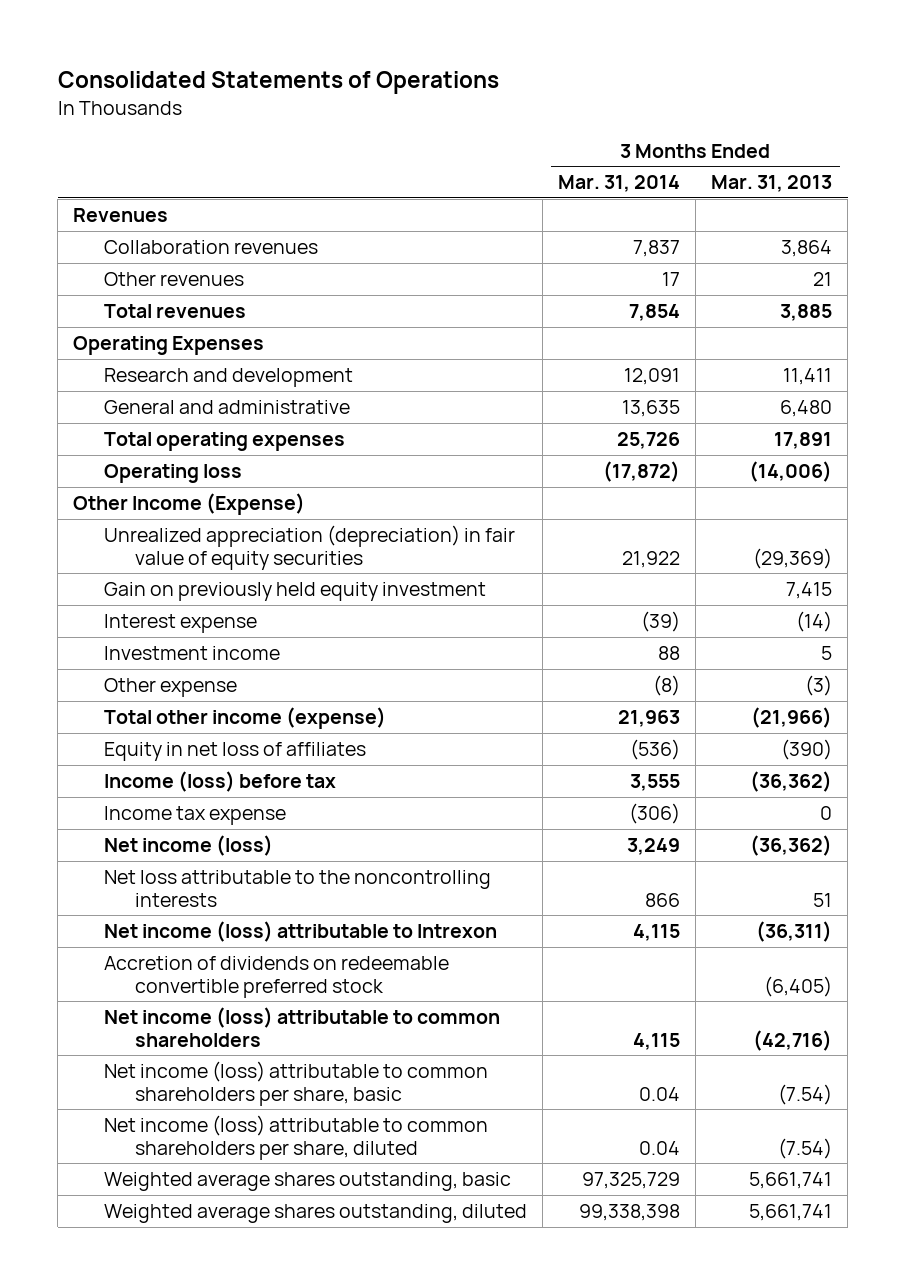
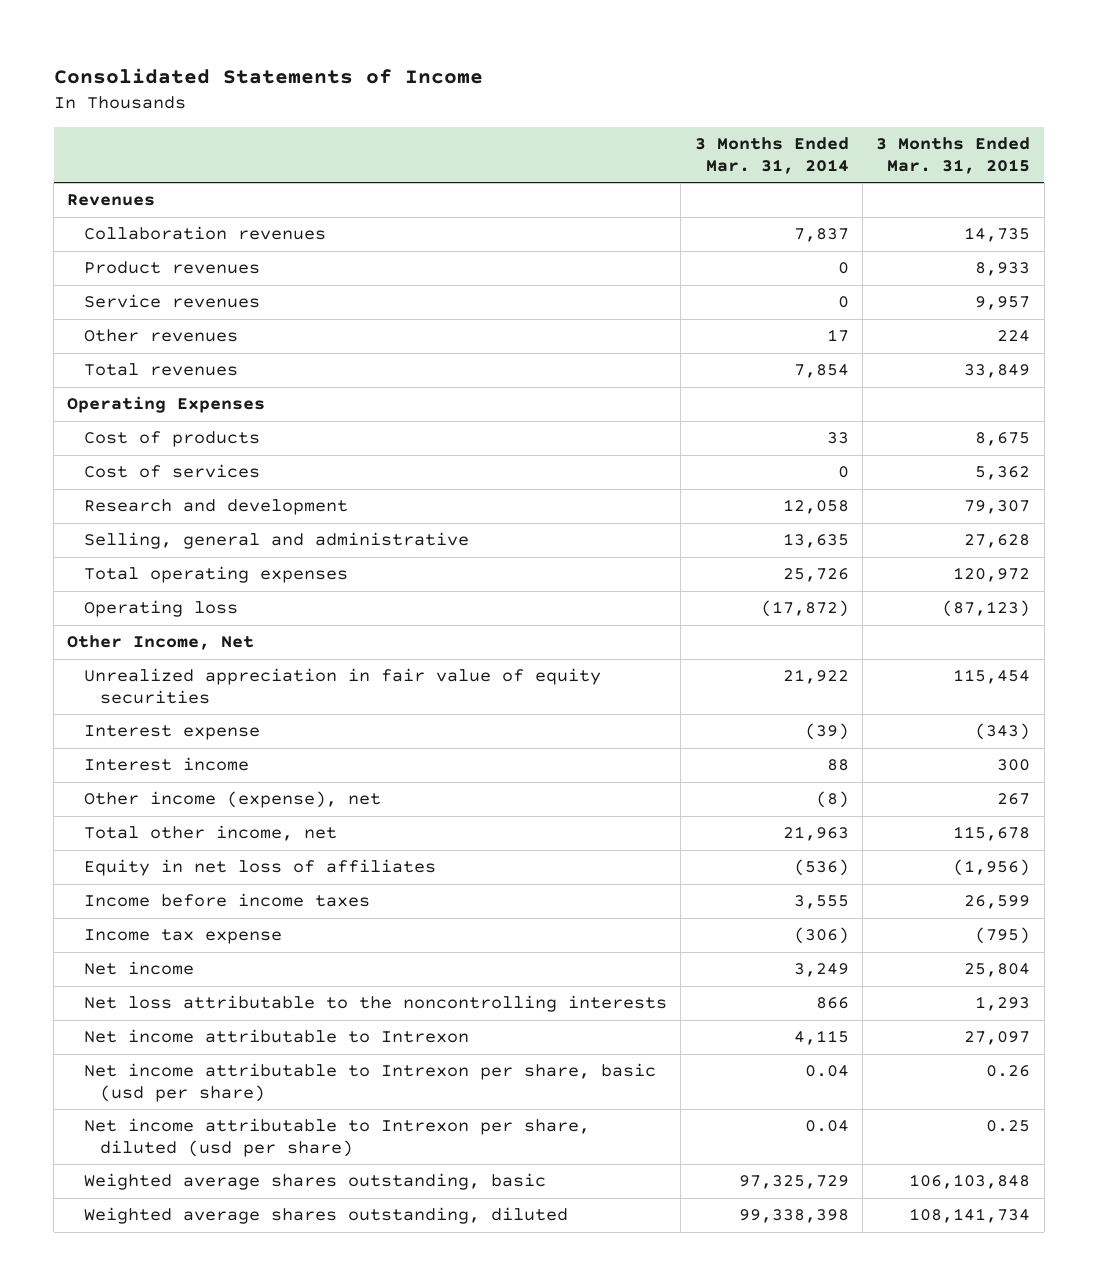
[57,71,499,95] Consolidated Statements of Operations -> [53,67,483,84] Consolidated Statements of Income
[711,175,833,193] Mar. 31, 2013 -> none
none -> [876,136,1031,174] 3 Months Ended Mar. 31, 2015
none -> [83,261,260,275] Product revenues
none -> [83,294,260,309] Service revenues
none -> [83,431,260,448] Cost of products
none -> [83,464,260,479] Cost of services
[624,367,681,385] 12,091 -> [782,499,849,515] 12,058
[104,399,351,414] General and administrative -> [83,532,469,550] Selling, general and administrative
[104,581,487,601] Gain on previously held equity investment -> none
[73,492,306,515] Other Income (Expense) -> [67,635,255,651] Other Income, Net
[104,524,516,570] Unrealized appreciation (depreciation) in fair value of equity securities -> [83,668,601,705] Unrealized appreciation in fair value of equity securities
[104,645,281,660] Investment income -> [83,757,249,772] Interest income
[104,677,238,697] Other expense -> [83,791,381,809] Other income (expense), net
[104,706,387,729] Total other income (expense) -> [83,825,337,842] Total other income, net
[104,770,337,792] Income (loss) before tax -> [83,893,370,908] Income before income taxes
[104,834,274,856] Net income (loss) -> [83,961,194,976] Net income
[104,955,450,998] Accretion of dividends on redeemable convertible preferred stock -> none
[104,1006,501,1047] Net income (loss) attributable to common shareholders -> none
[104,920,498,942] Net income (loss) attributable to Intrexon -> [83,1029,469,1044] Net income attributable to Intrexon
[104,1060,489,1106] Net income (loss) attributable to common shareholders per share, basic -> [83,1063,656,1103] Net income attributable to Intrexon per share, basic (usd per share)
[104,1114,489,1160] Net income (loss) attributable to common shareholders per share, diluted -> [83,1118,590,1158] Net income attributable to Intrexon per share, diluted (usd per share)

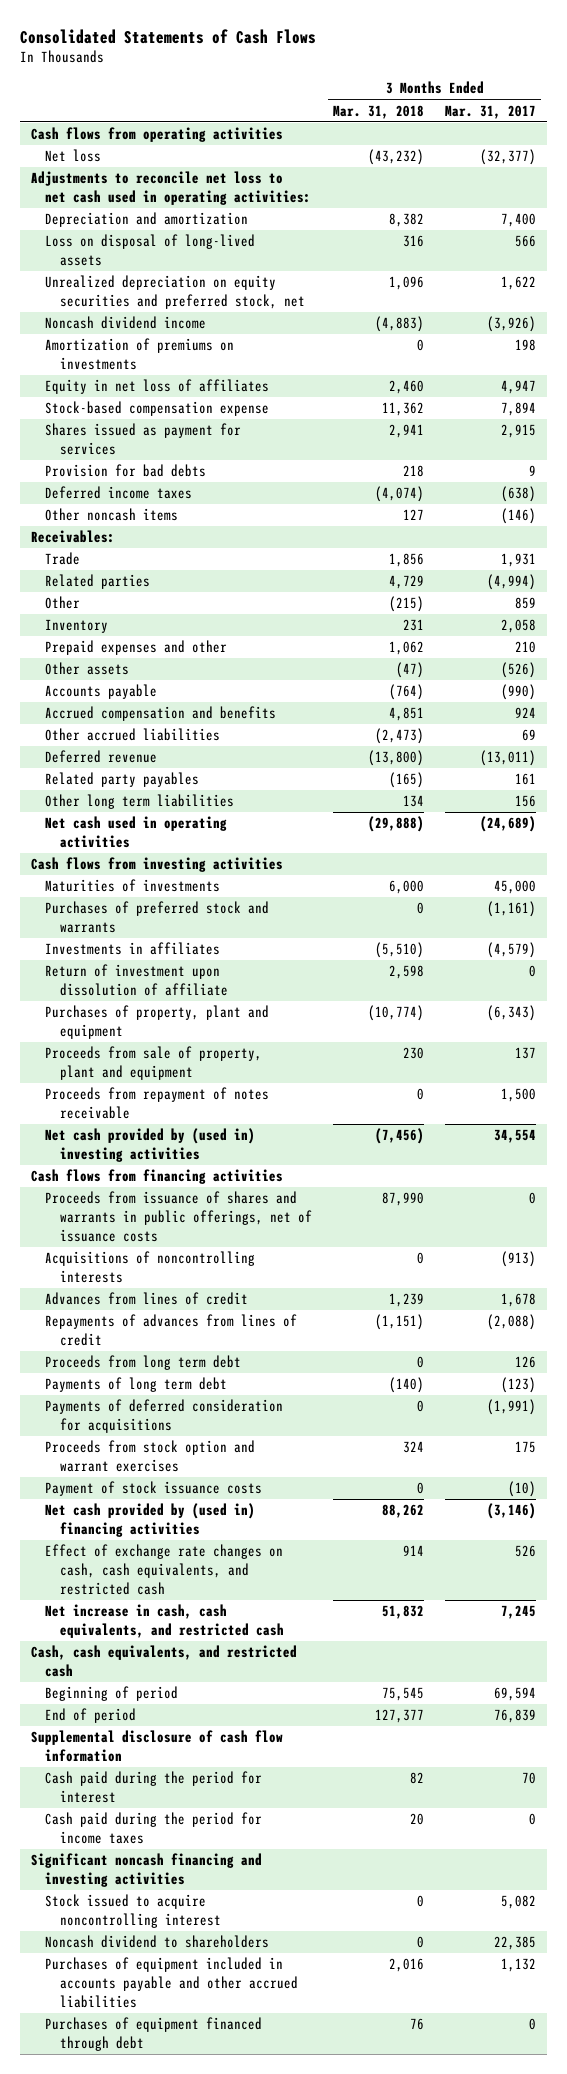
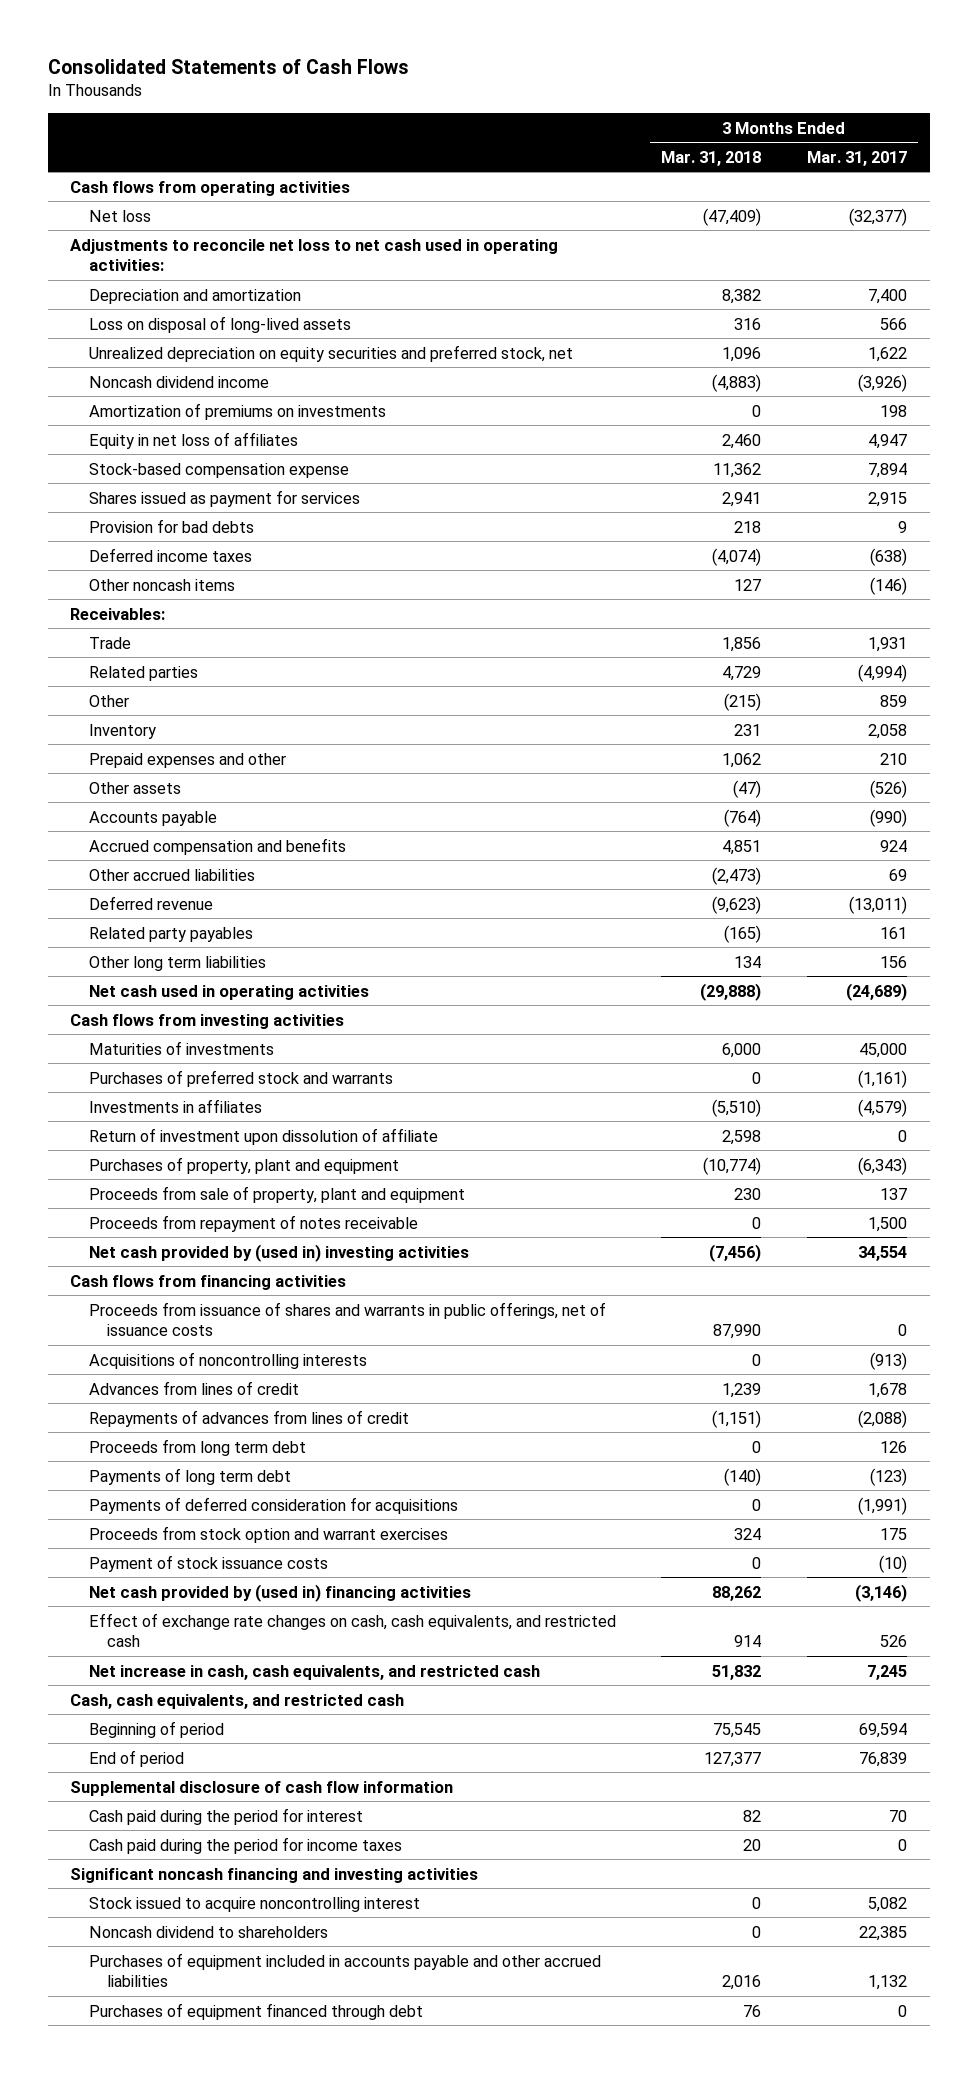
[368,149,425,166] (43,232) -> [703,207,762,226] (47,409)
[368,750,425,767] (13,800) -> [712,895,762,914] (9,623)

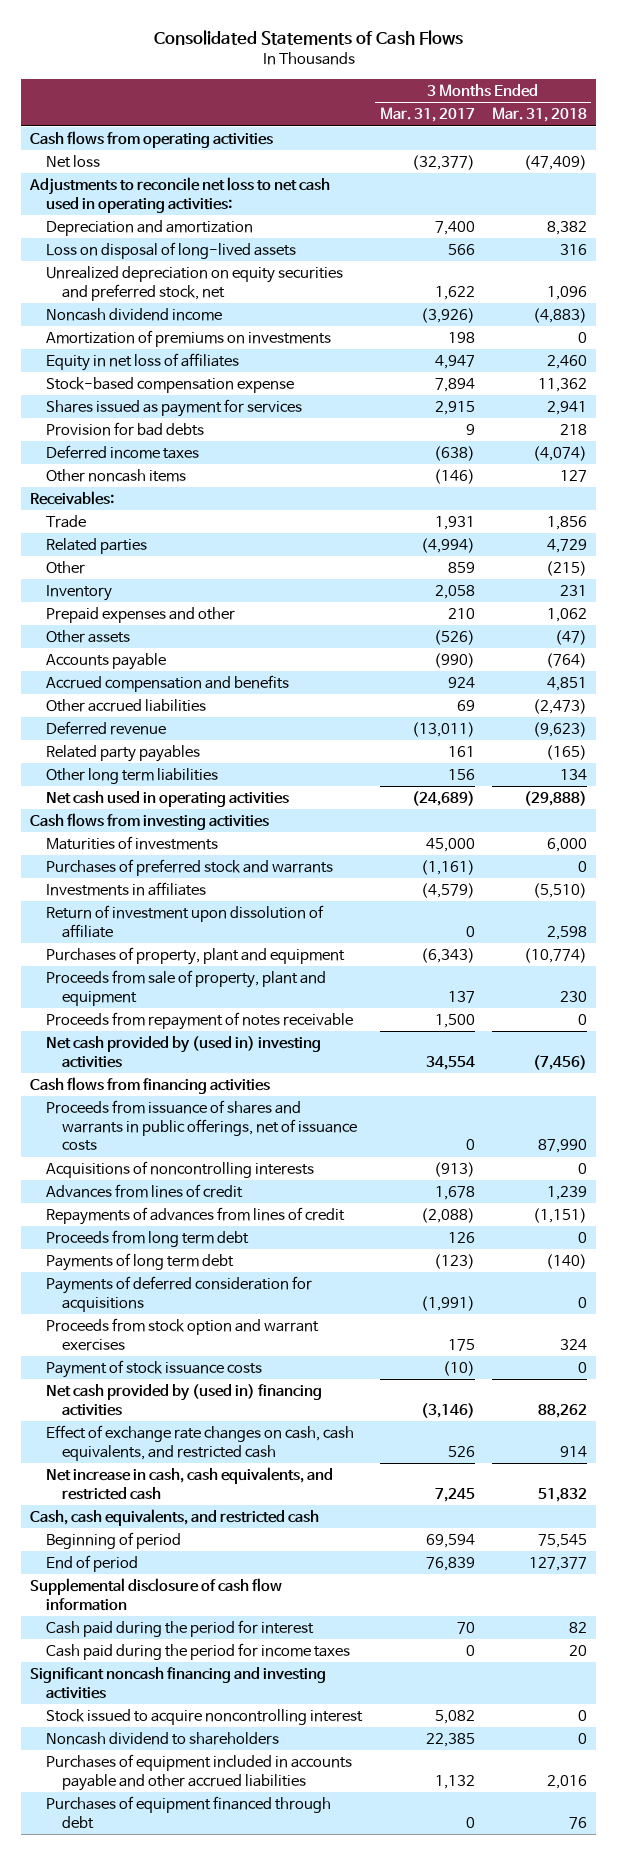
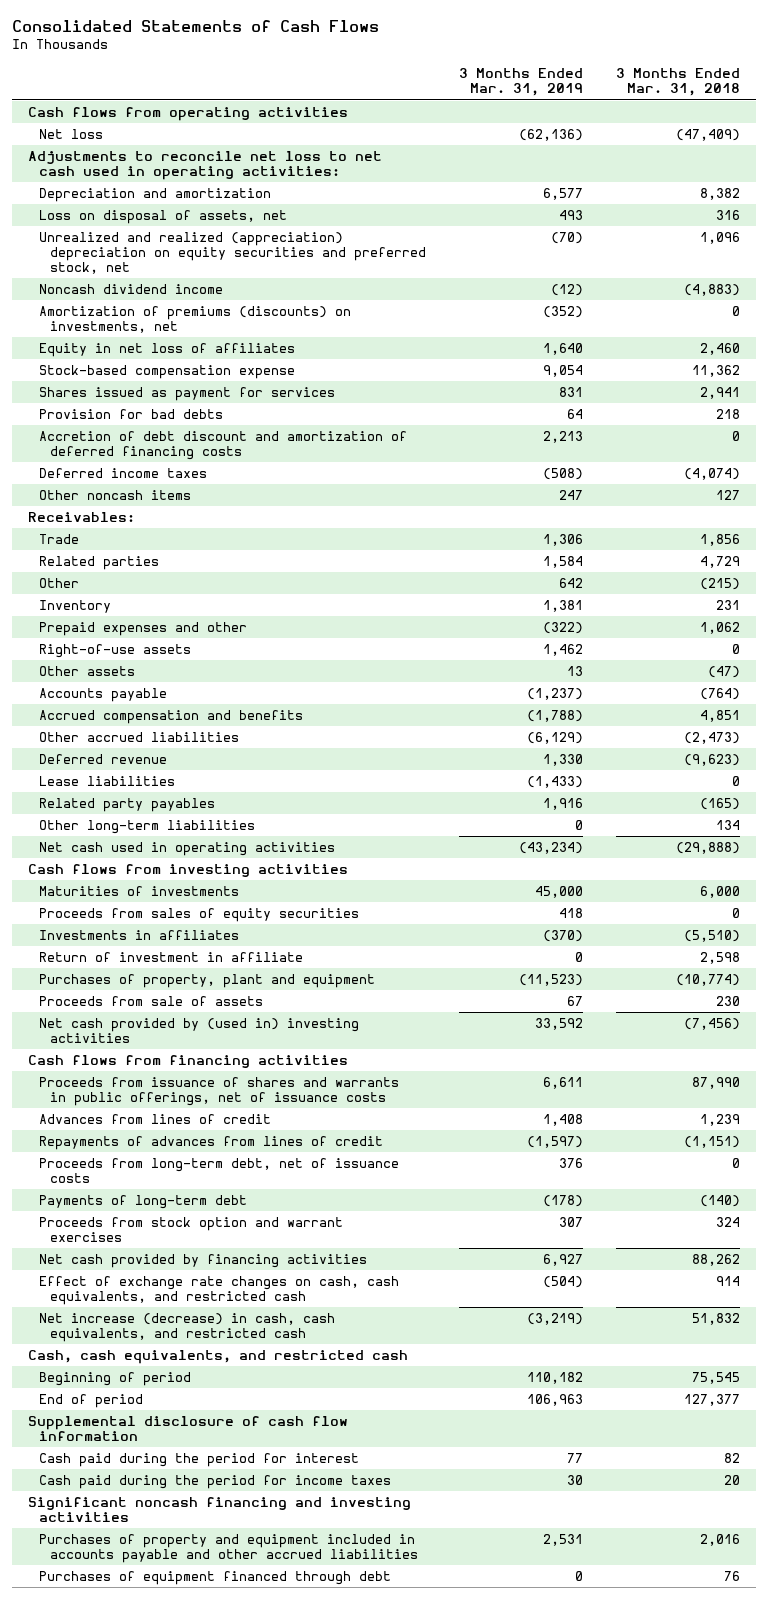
[379,107,475,123] Mar. 31, 2017 -> none
none -> [459,68,584,97] 3 Months Ended Mar. 31, 2019
[45,242,296,260] Loss on disposal of long-lived assets -> [39,210,288,225] Loss on disposal of assets, net
[45,266,343,301] Unrealized depreciation on equity securities and preferred stock, net -> [39,232,427,274] Unrealized and realized (appreciation) depreciation on equity securities and preferred stock, net
[45,330,331,348] Amortization of premiums on investments -> [39,306,352,334] Amortization of premiums (discounts) on investments, net
none -> [39,431,408,461] Accretion of debt discount and amortization of deferred financing costs
none -> [39,644,192,659] Right-of-use assets
none -> [39,776,176,787] Lease liabilities
[45,768,218,785] Other long term liabilities -> [39,820,256,835] Other long-term liabilities
[45,859,333,877] Purchases of preferred stock and warrants -> none
none -> [39,908,360,923] Proceeds from sales of equity securities
[45,905,324,938] Return of investment upon dissolution of affiliate -> [39,952,304,963] Return of investment in affiliate
[45,970,326,1006] Proceeds from sale of property, plant and equipment -> none
[45,1012,353,1031] Proceeds from repayment of notes receivable -> none
none -> [39,996,264,1007] Proceeds from sale of assets
[45,1161,314,1179] Acquisitions of noncontrolling interests -> none
[45,1276,312,1312] Payments of deferred consideration for acquisitions -> none
[45,1230,249,1248] Proceeds from long term debt -> [39,1158,400,1184] Proceeds from long-term debt, net of issuance costs
[45,1253,234,1272] Payments of long term debt -> [39,1195,248,1210] Payments of long-term debt
[45,1360,262,1379] Payment of stock issuance costs -> none
[45,1384,322,1416] Net cash provided by (used in) financing activities -> [39,1254,368,1269] Net cash provided by financing activities
[45,1467,333,1500] Net increase in cash, cash equivalents, and restricted cash -> [39,1313,336,1343] Net increase (decrease) in cash, cash equivalents, and restricted cash
[45,1709,363,1726] Stock issued to acquire noncontrolling interest -> none
[45,1732,279,1746] Noncash dividend to shareholders -> none
[45,1754,352,1791] Purchases of equipment included in accounts payable and other accrued liabilities -> [39,1534,419,1564] Purchases of property and equipment included in accounts payable and other accrued liabilities

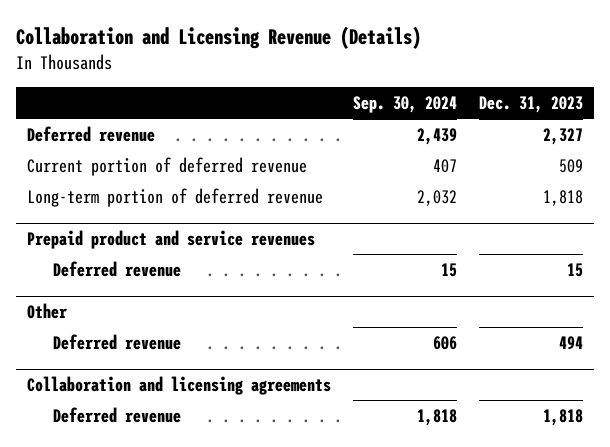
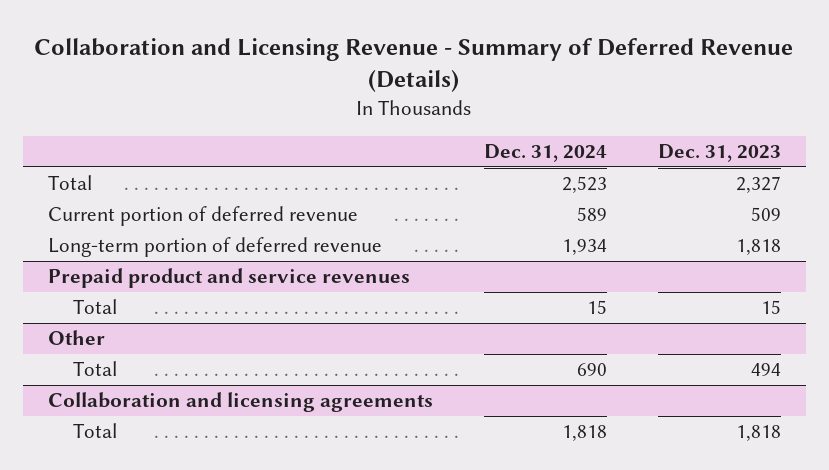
[16,26,422,50] Collaboration and Licensing Revenue (Details) -> [34,38,794,93] Collaboration and Licensing Revenue - Summary of Deferred Revenue (Details)
[353,96,458,114] Sep. 30, 2024 -> none
none -> [483,144,607,163] Dec. 31, 2024
[27,125,156,142] Deferred revenue -> [48,175,93,191] Total
[53,260,182,277] Deferred revenue -> [73,299,118,315] Total
[53,333,182,350] Deferred revenue -> [73,361,118,377] Total
[53,406,182,423] Deferred revenue -> [73,423,118,439] Total

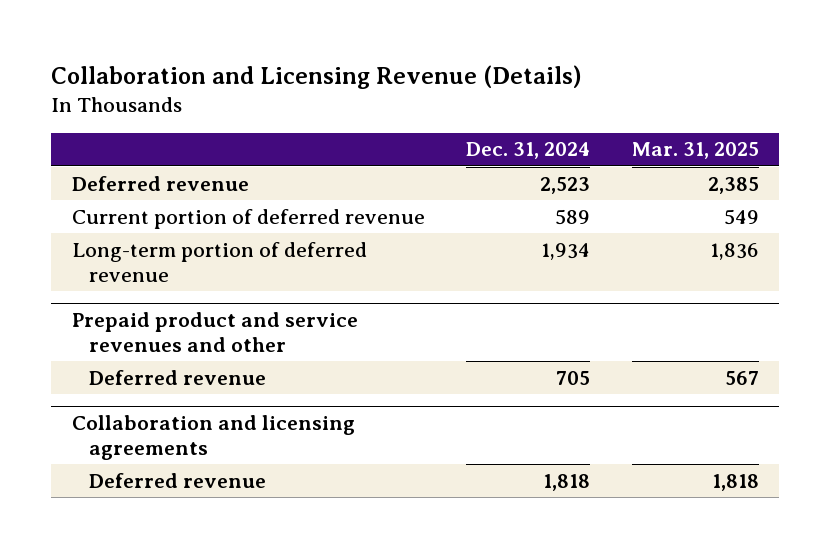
[34,38,794,93] Collaboration and Licensing Revenue - Summary of Deferred Revenue (Details) -> [51,64,583,89] Collaboration and Licensing Revenue (Details)
[657,144,781,163] Dec. 31, 2023 -> none
none -> [631,142,759,160] Mar. 31, 2025
[48,175,93,191] Total -> [72,175,250,191] Deferred revenue
[73,299,118,315] Total -> none
[48,330,106,346] Other -> none
[73,361,118,377] Total -> none
[48,268,411,289] Prepaid product and service revenues -> [72,312,359,352] Prepaid product and service revenues and other
none -> [89,369,267,385] Deferred revenue
[73,423,118,439] Total -> [89,472,267,488] Deferred revenue

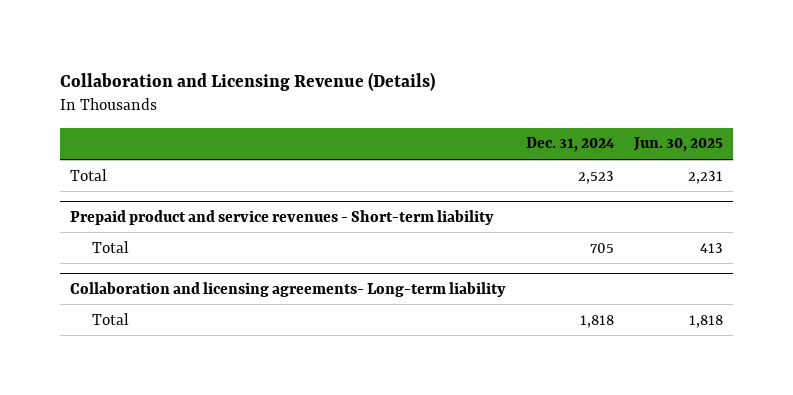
[631,142,759,160] Mar. 31, 2025 -> none
none -> [633,137,724,153] Jun. 30, 2025
[72,208,426,229] Current portion of deferred revenue -> none
[72,241,368,282] Long-term portion of deferred revenue -> none
[72,175,250,191] Deferred revenue -> [69,168,107,181] Total
[72,312,359,352] Prepaid product and service revenues and other -> [69,209,494,225] Prepaid product and service revenues - Short-term liability
[89,369,267,385] Deferred revenue -> [91,240,129,253] Total
[72,415,356,460] Collaboration and licensing agreements -> [69,281,506,297] Collaboration and licensing agreements- Long-term liability
[89,472,267,488] Deferred revenue -> [91,312,129,325] Total

